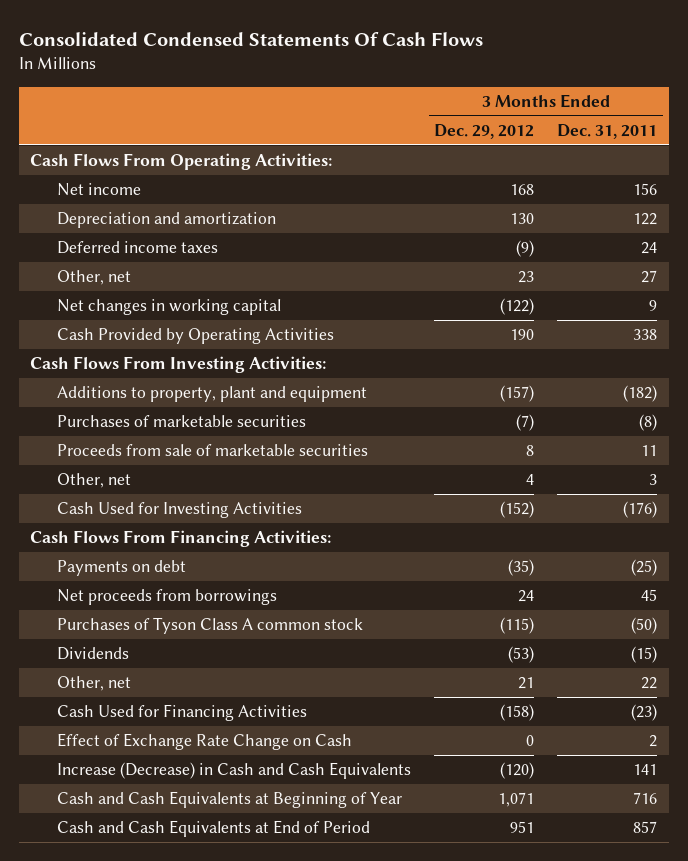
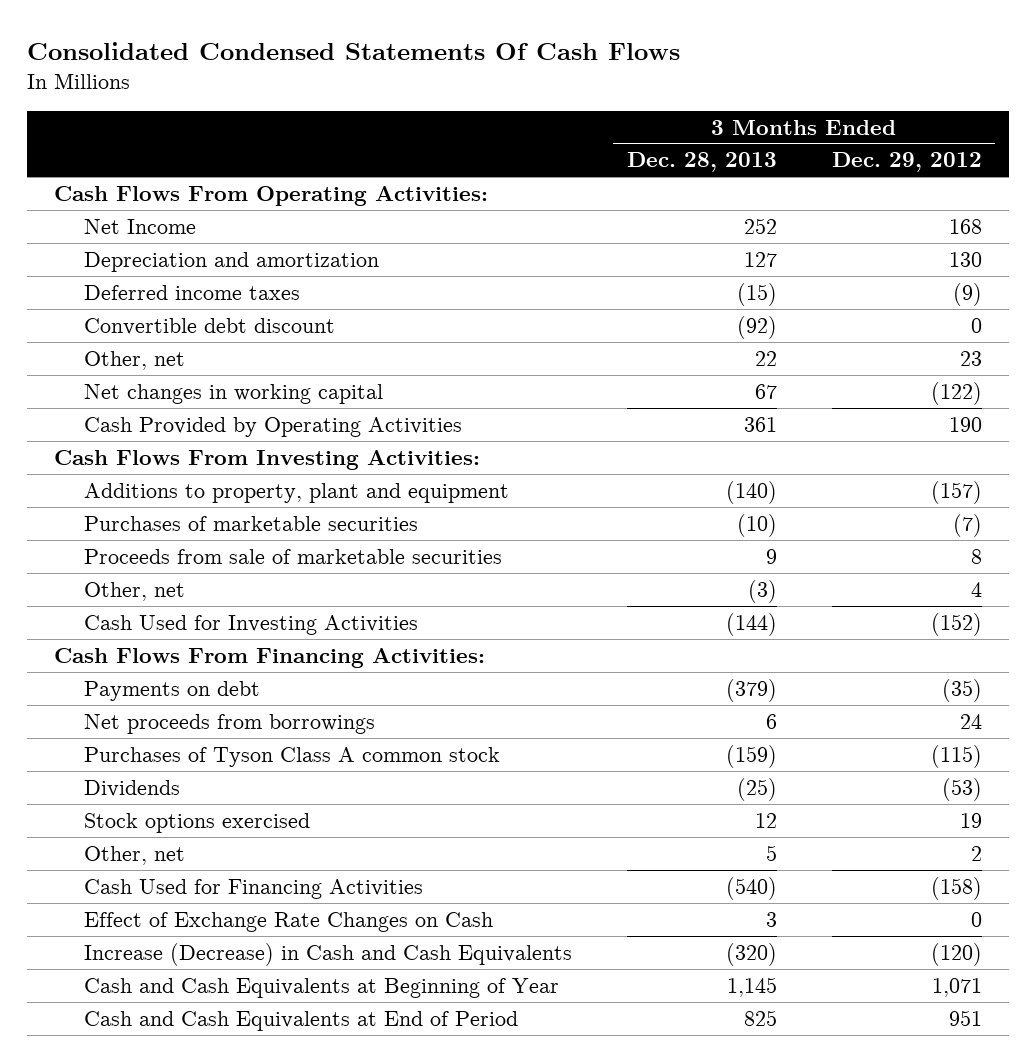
[557,123,658,139] Dec. 31, 2011 -> none
none -> [626,152,777,173] Dec. 28, 2013
[57,183,142,197] Net income -> [83,218,196,234] Net Income
none -> [83,317,335,335] Convertible debt discount
none -> [83,812,310,833] Stock options exercised
[518,677,535,690] 21 -> [970,845,982,861] 2
[57,733,353,751] Effect of Exchange Rate Change on Cash -> [83,911,493,932] Effect of Exchange Rate Changes on Cash

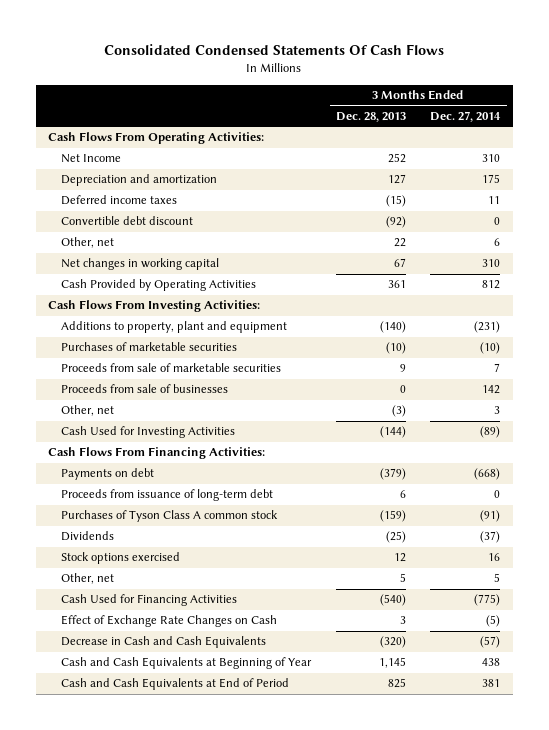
[831,152,982,173] Dec. 29, 2012 -> none
none -> [430,110,502,122] Dec. 27, 2014
none -> [61,384,229,394] Proceeds from sale of businesses
[83,713,375,734] Net proceeds from borrowings -> [61,489,274,502] Proceeds from issuance of long-term debt
[83,942,572,966] Increase (Decrease) in Cash and Cash Equivalents -> [61,636,267,649] Decrease in Cash and Cash Equivalents

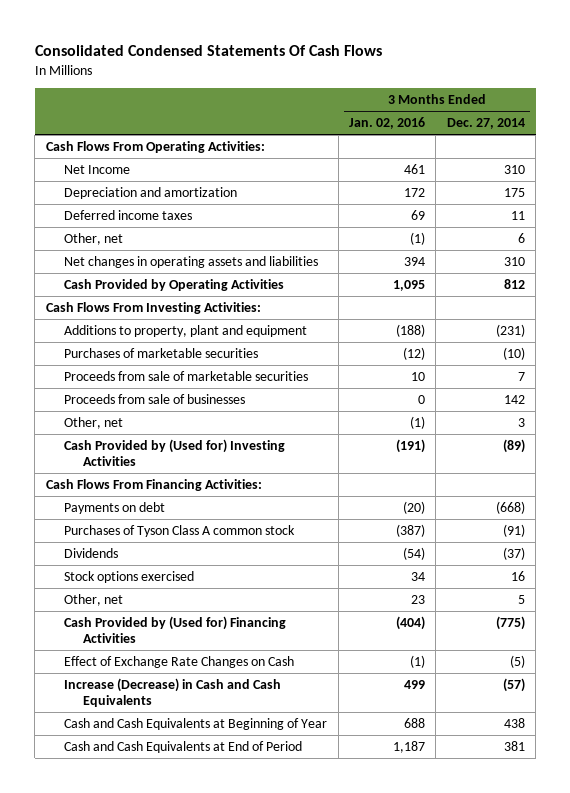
[335,111,406,122] Dec. 28, 2013 -> none
none -> [349,117,426,130] Jan. 02, 2016
[61,216,194,226] Convertible debt discount -> none
[61,258,220,271] Net changes in working capital -> [64,255,319,268] Net changes in operating assets and liabilities
[61,426,236,439] Cash Used for Investing Activities -> [64,438,286,466] Cash Provided by (Used for) Investing Activities
[61,489,274,502] Proceeds from issuance of long-term debt -> none
[61,594,238,607] Cash Used for Financing Activities -> [64,615,287,643] Cash Provided by (Used for) Financing Activities
[61,636,267,649] Decrease in Cash and Cash Equivalents -> [64,677,282,707] Increase (Decrease) in Cash and Cash Equivalents

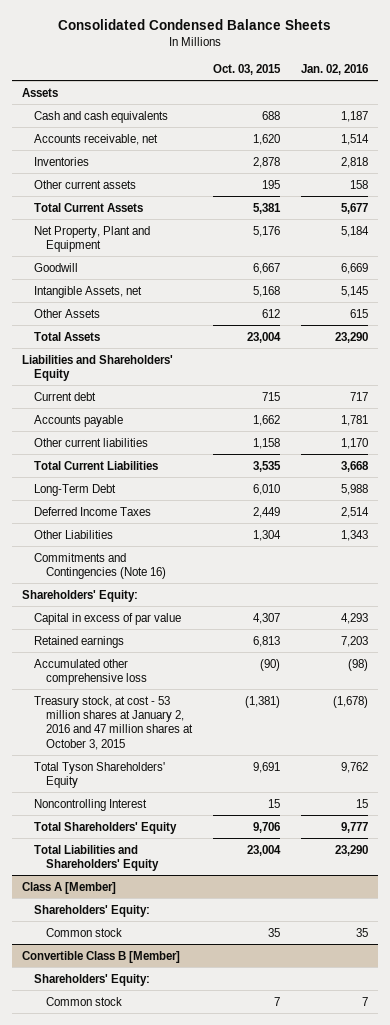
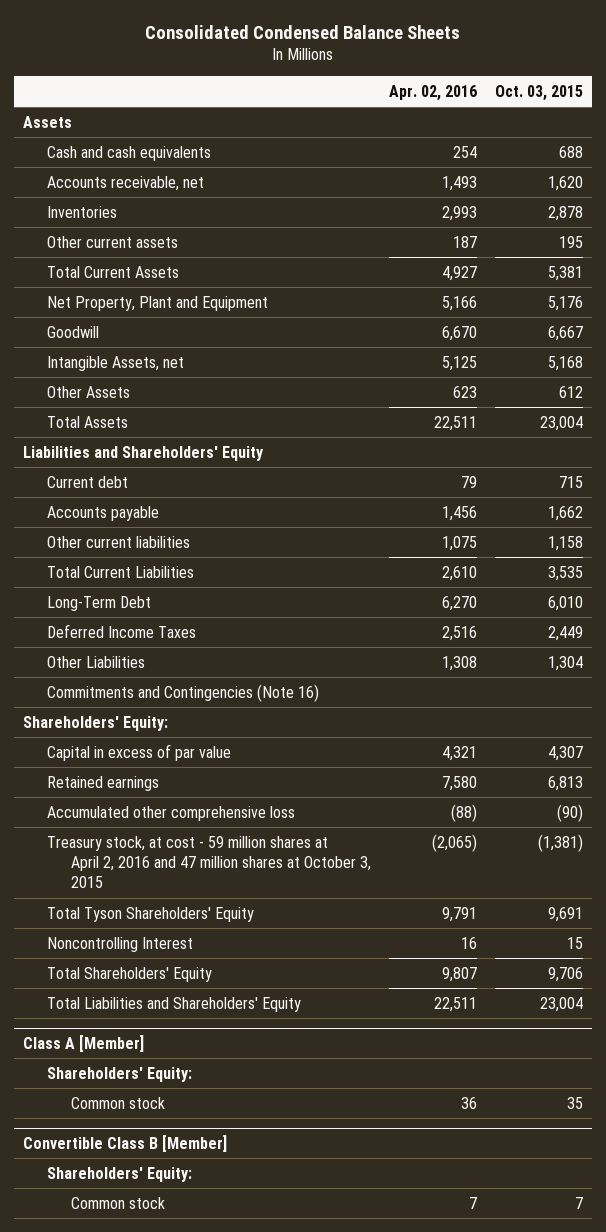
[300,63,368,75] Jan. 02, 2016 -> none
none -> [388,84,477,101] Apr. 02, 2016
[34,695,194,750] Treasury stock, at cost - 53 million shares at January 2, 2016 and 47 million shares at October 3, 2015 -> [46,835,371,889] Treasury stock, at cost - 59 million shares at April 2, 2016 and 47 million shares at October 3, 2015

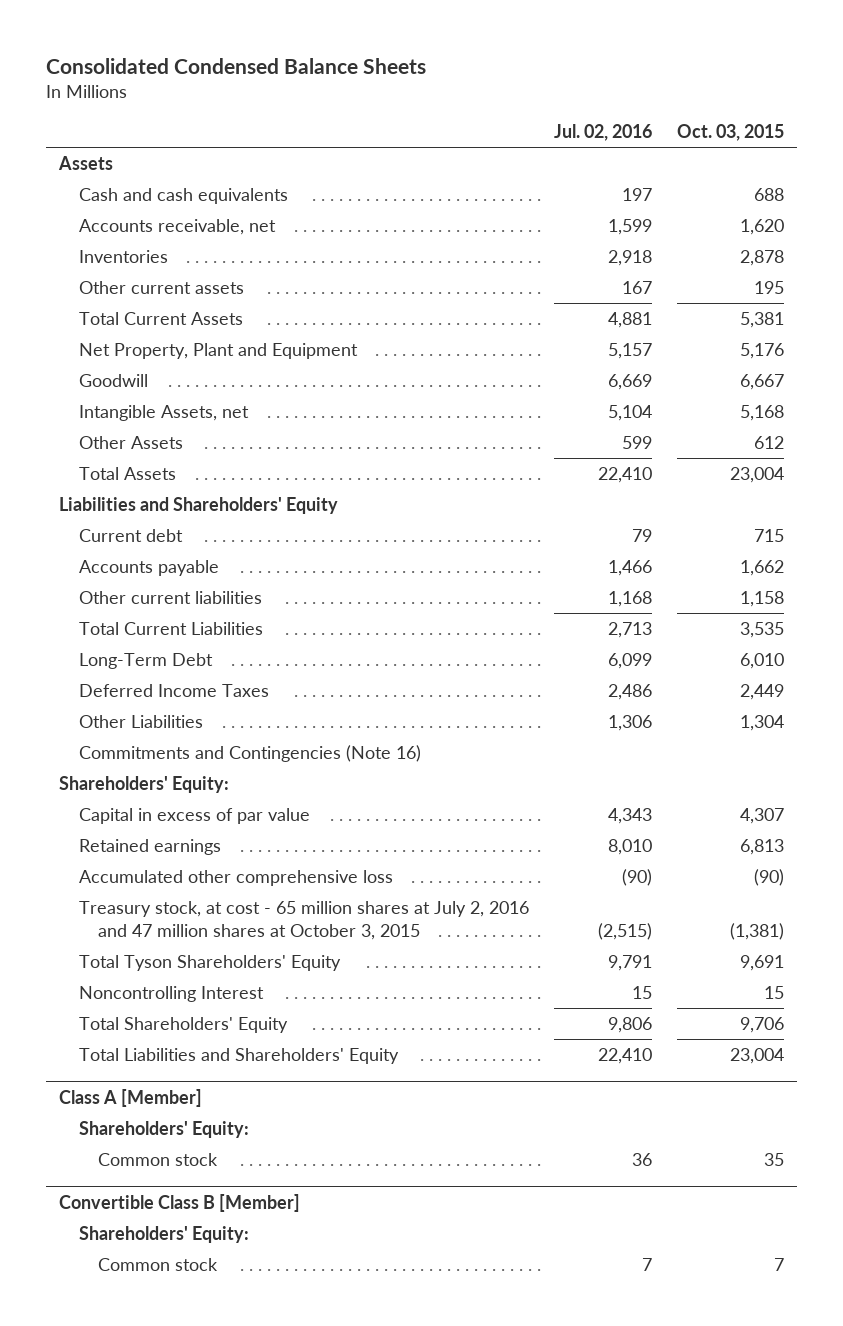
[388,84,477,101] Apr. 02, 2016 -> none
none -> [554,124,653,142] Jul. 02, 2016
[46,835,371,889] Treasury stock, at cost - 59 million shares at April 2, 2016 and 47 million shares at October 3, 2015 -> [78,900,529,941] Treasury stock, at cost - 65 million shares at July 2, 2016 and 47 million shares at October 3, 2015

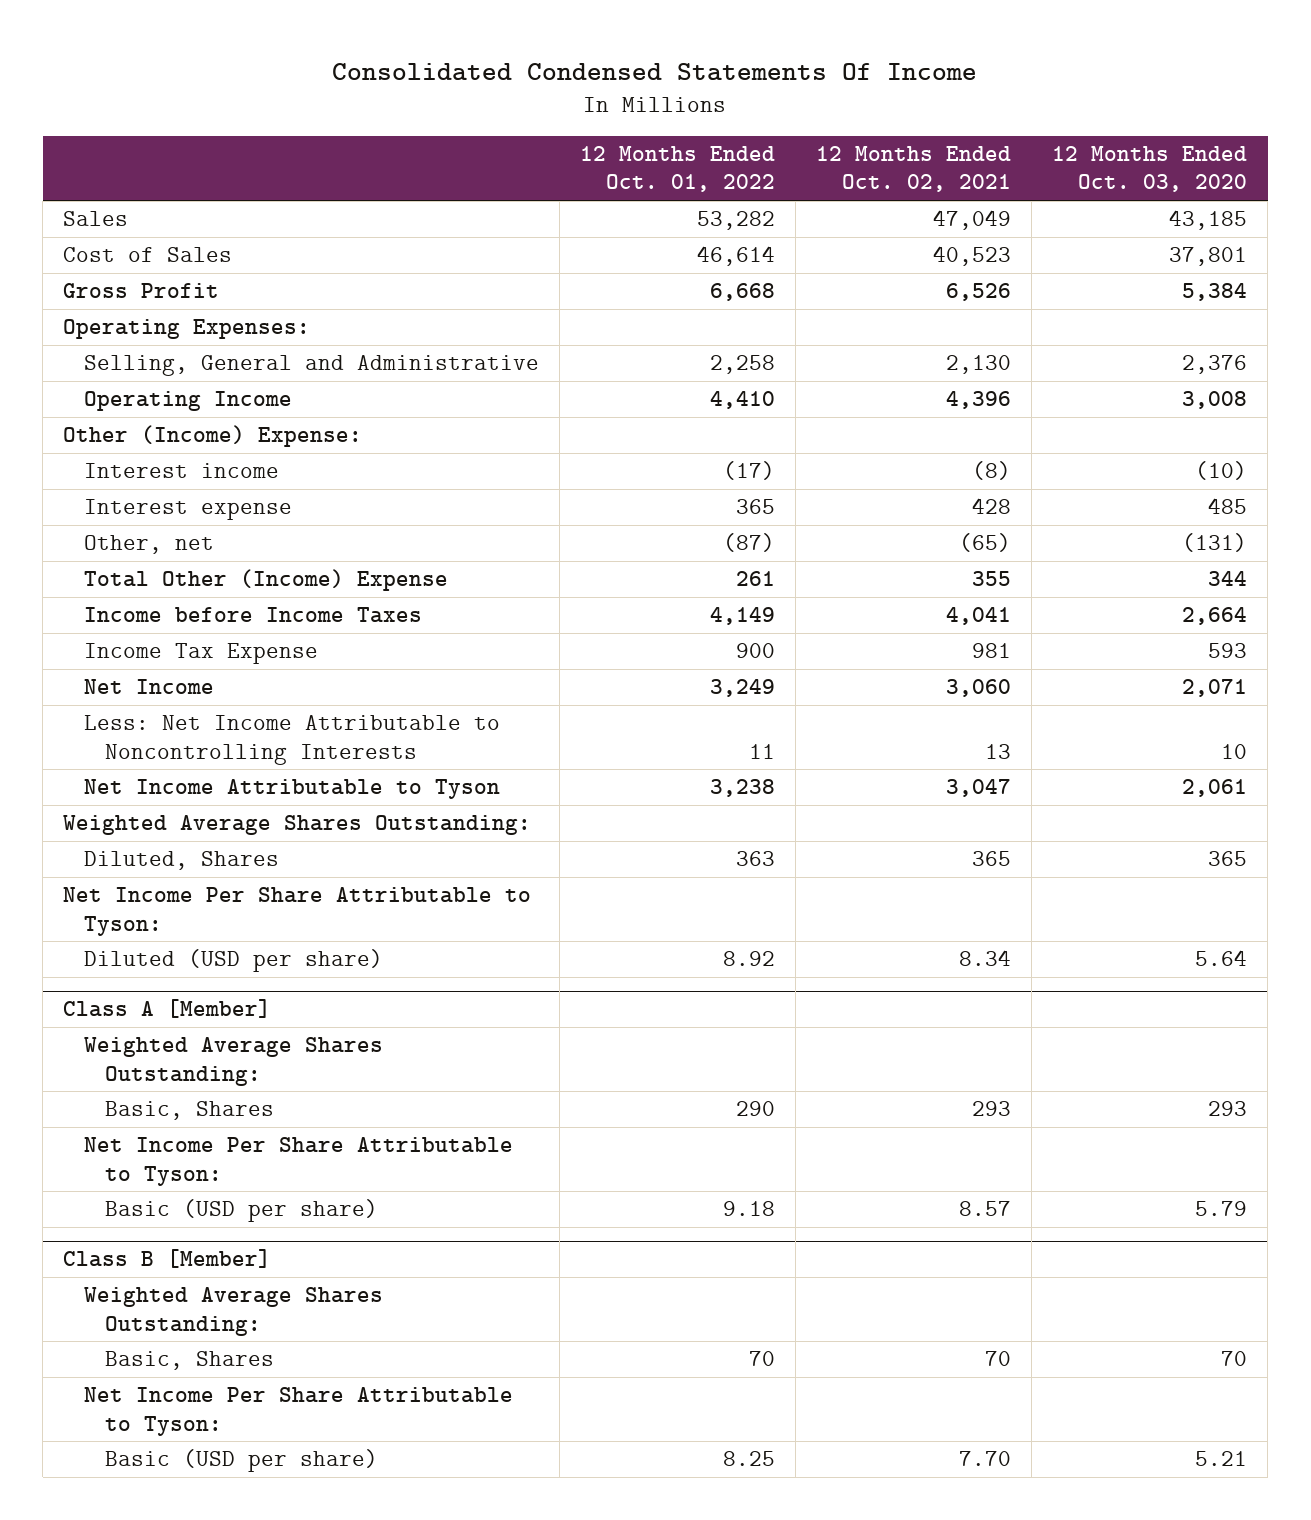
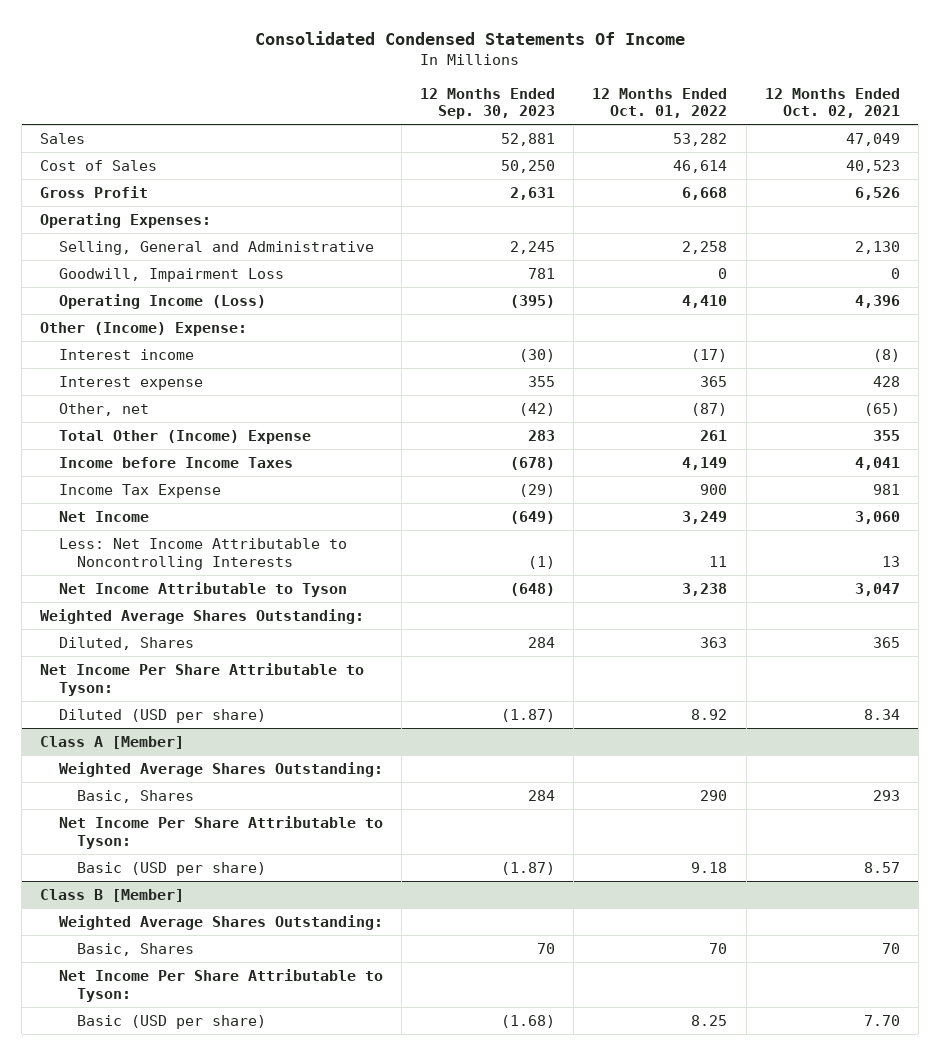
[1052,146,1248,193] 12 Months Ended Oct. 03, 2020 -> none
none -> [420,87,556,120] 12 Months Ended Sep. 30, 2023
none -> [58,267,284,282] Goodwill, Impairment Loss
[84,391,293,412] Operating Income -> [58,293,266,309] Operating Income (Loss)

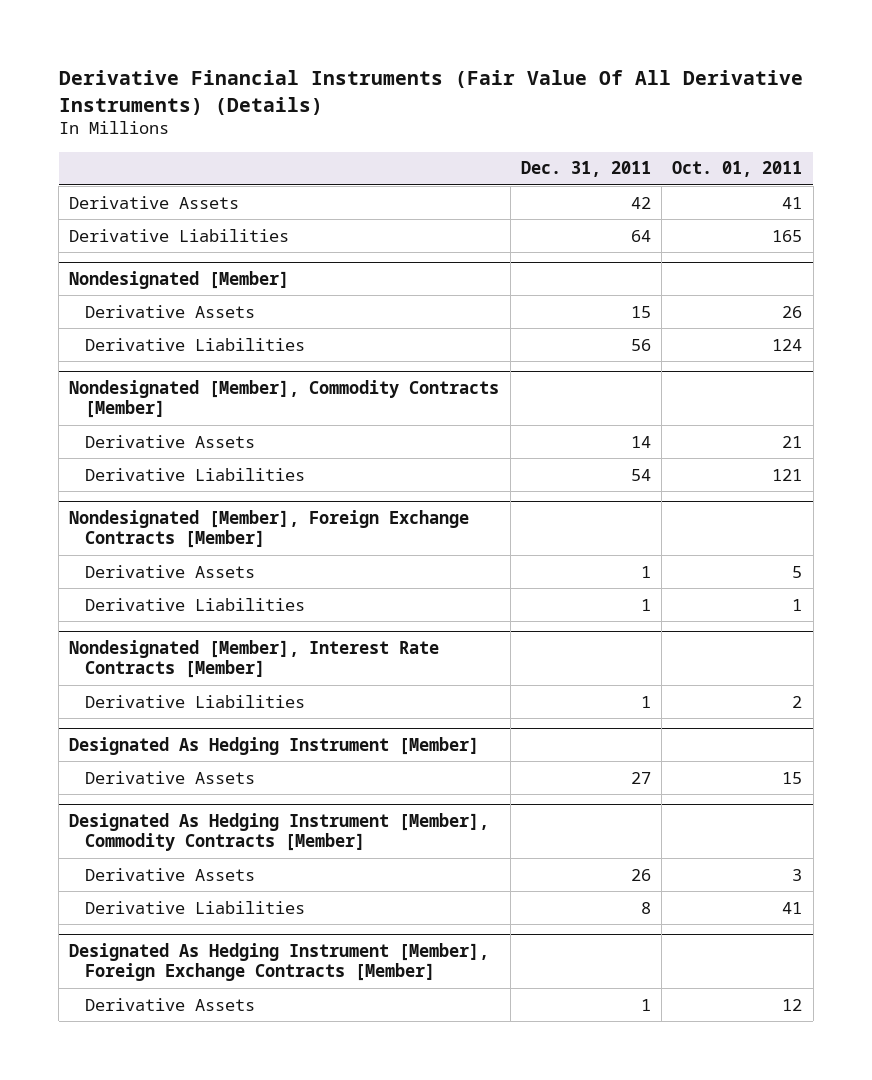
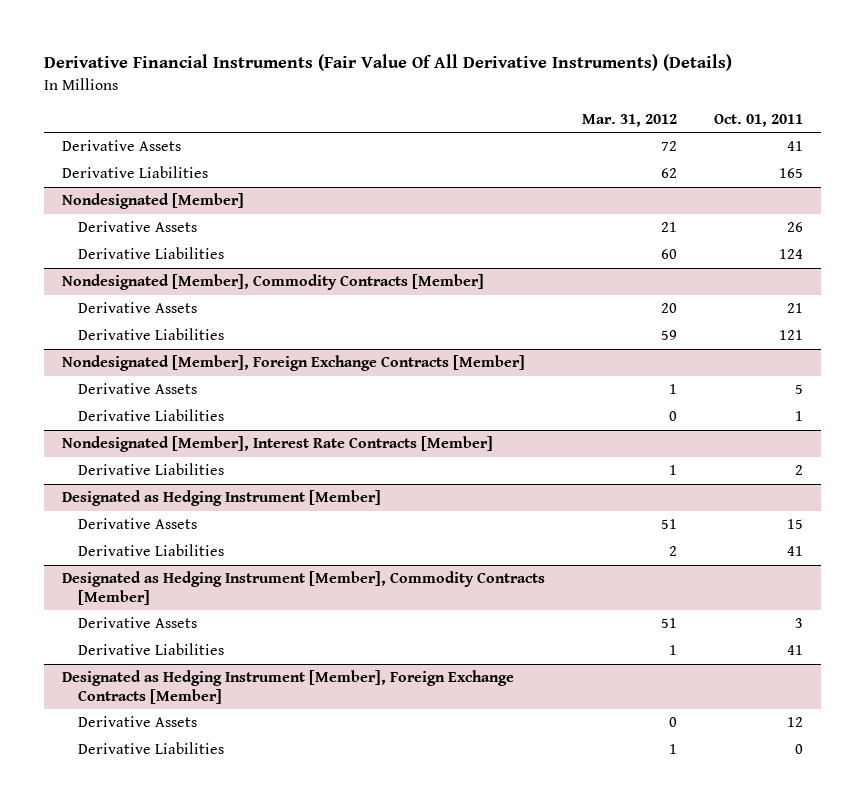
[520,161,651,178] Dec. 31, 2011 -> none
none -> [581,113,677,127] Mar. 31, 2012
[69,736,480,755] Designated As Hedging Instrument [Member] -> [62,490,382,507] Designated as Hedging Instrument [Member]
none -> [77,544,224,557] Derivative Liabilities
[69,812,490,852] Designated As Hedging Instrument [Member], Commodity Contracts [Member] -> [62,571,546,605] Designated as Hedging Instrument [Member], Commodity Contracts [Member]
[69,942,490,982] Designated As Hedging Instrument [Member], Foreign Exchange Contracts [Member] -> [62,670,515,704] Designated as Hedging Instrument [Member], Foreign Exchange Contracts [Member]
none -> [77,742,224,755] Derivative Liabilities

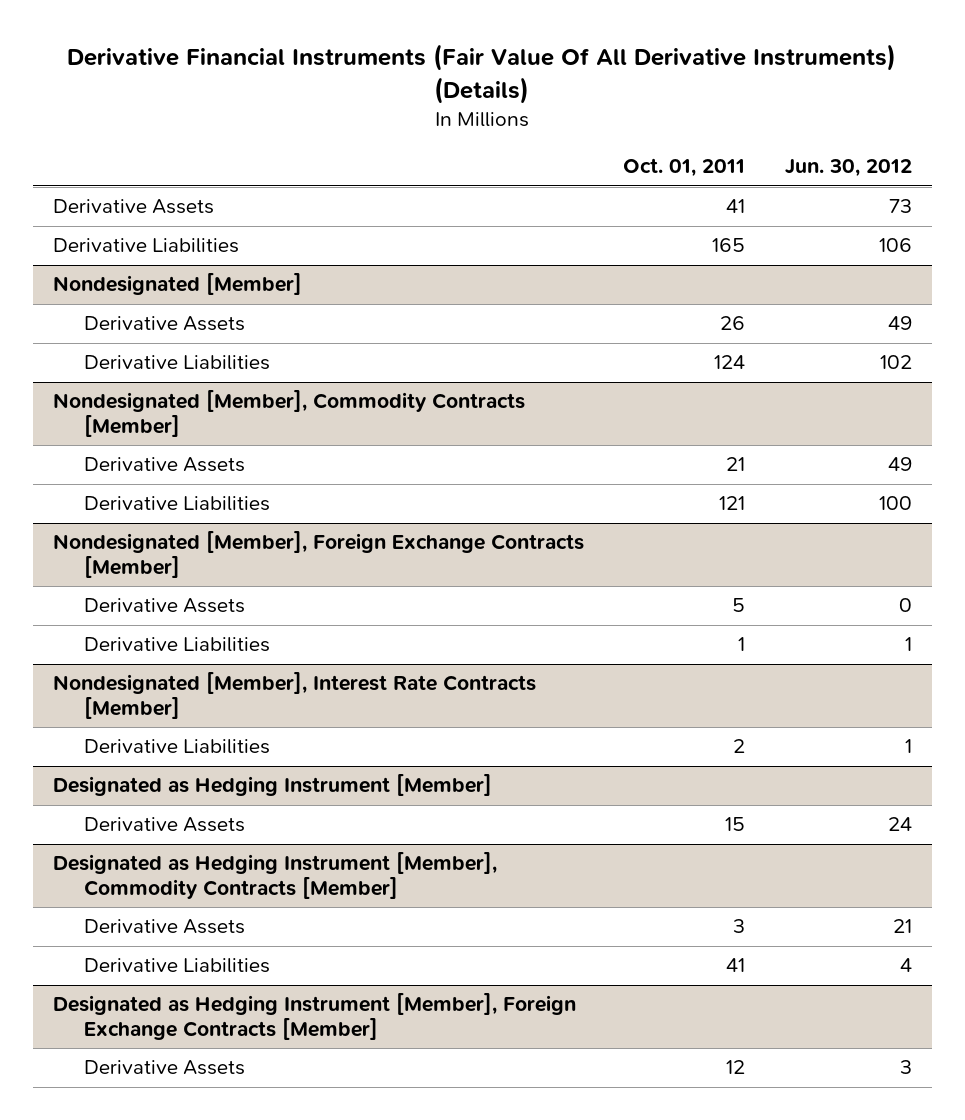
[581,113,677,127] Mar. 31, 2012 -> none
none -> [785,159,913,178] Jun. 30, 2012
[77,544,224,557] Derivative Liabilities -> none
[77,742,224,755] Derivative Liabilities -> none

